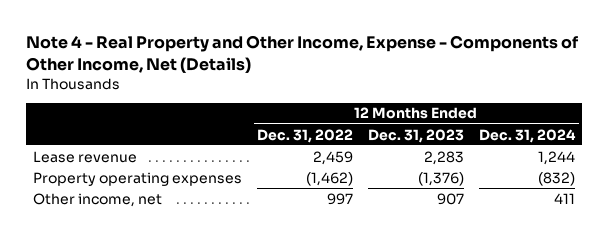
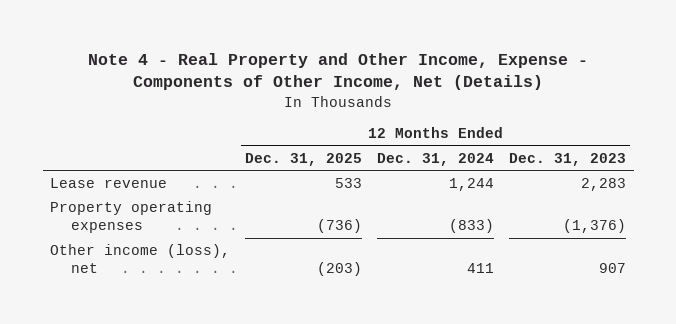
[257,128,354,143] Dec. 31, 2022 -> none
none -> [245,152,363,166] Dec. 31, 2025
[538,171,576,186] (832) -> [449,219,495,234] (833)
[33,192,163,207] Other income, net -> [50,243,231,274] Other income (loss), net

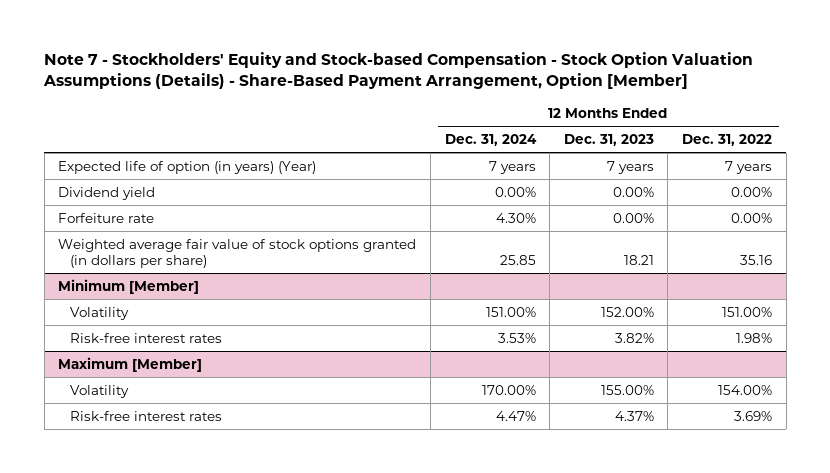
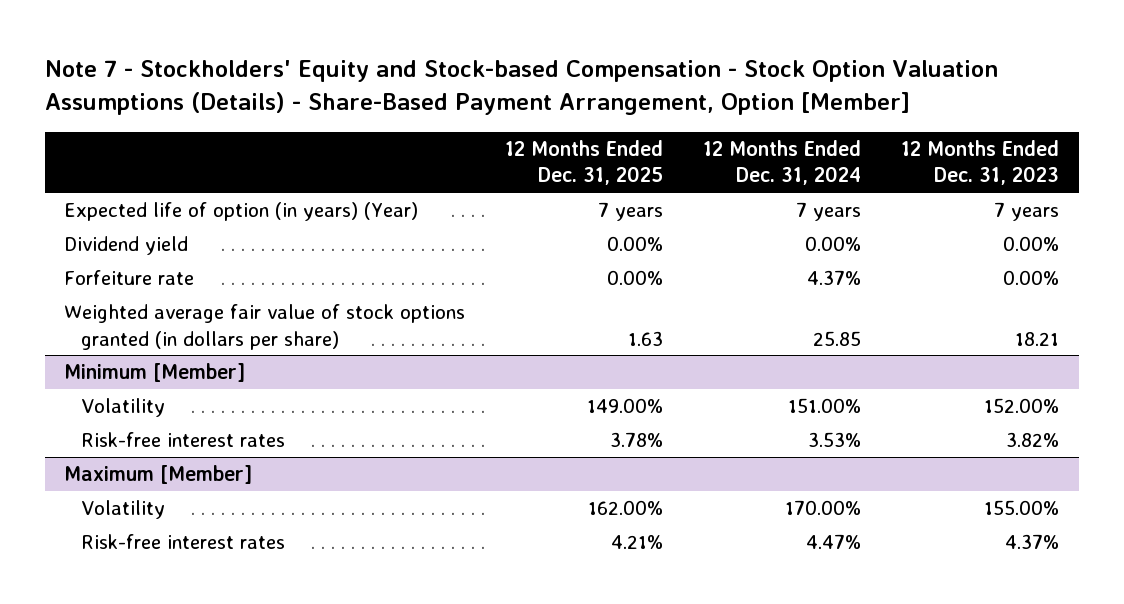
[682,133,773,146] Dec. 31, 2022 -> none
none -> [505,139,664,186] 12 Months Ended Dec. 31, 2025
[495,212,536,223] 4.30% -> [807,270,862,286] 4.37%

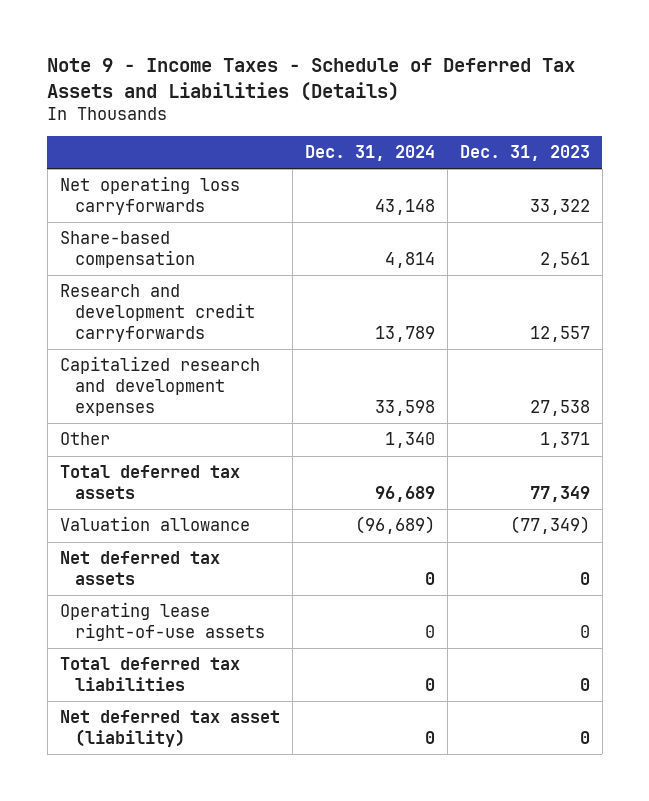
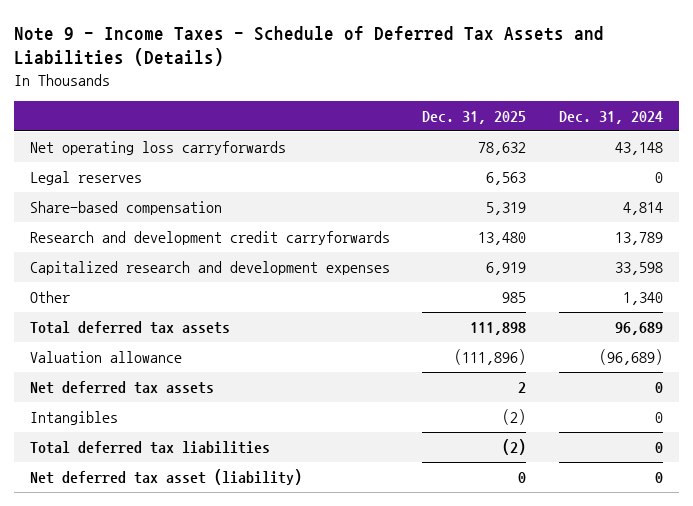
[459,145,590,162] Dec. 31, 2023 -> none
none -> [422,110,527,124] Dec. 31, 2025
none -> [30,170,143,185] Legal reserves
[59,602,265,642] Operating lease right-of-use assets -> none
none -> [30,410,119,425] Intangibles

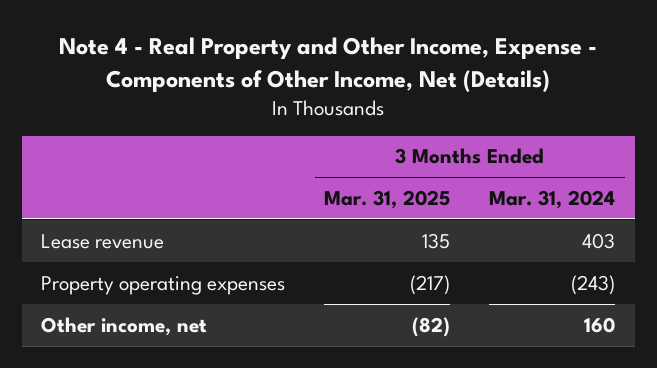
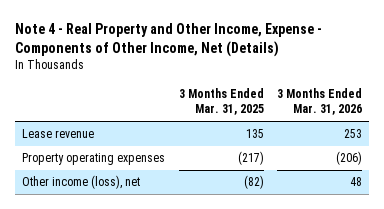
[489,189,616,209] Mar. 31, 2024 -> none
none -> [277,87,363,116] 3 Months Ended Mar. 31, 2026
[41,316,208,336] Other income, net -> [22,175,141,190] Other income (loss), net

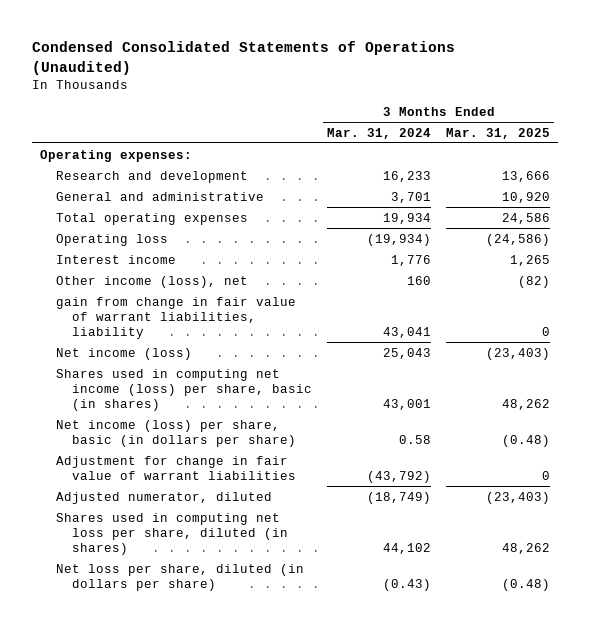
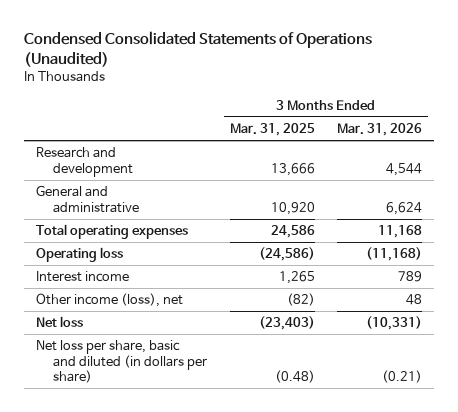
[327,127,432,139] Mar. 31, 2024 -> none
none -> [337,123,423,137] Mar. 31, 2026
[39,149,192,162] Operating expenses: -> none
[55,296,296,339] gain from change in fair value of warrant liabilities, liability -> none
[55,368,313,411] Shares used in computing net income (loss) per share, basic (in shares) -> none
[55,455,297,480] Adjustment for change in fair value of warrant liabilities -> none
[55,491,272,504] Adjusted numerator, diluted -> none
[55,512,289,555] Shares used in computing net loss per share, diluted (in shares) -> none
[55,563,304,591] Net loss per share, diluted (in dollars per share) -> none
[55,347,192,360] Net income (loss) -> [35,316,83,328] Net loss
[55,419,297,447] Net income (loss) per share, basic (in dollars per share) -> [35,340,208,384] Net loss per share, basic and diluted (in dollars per share)

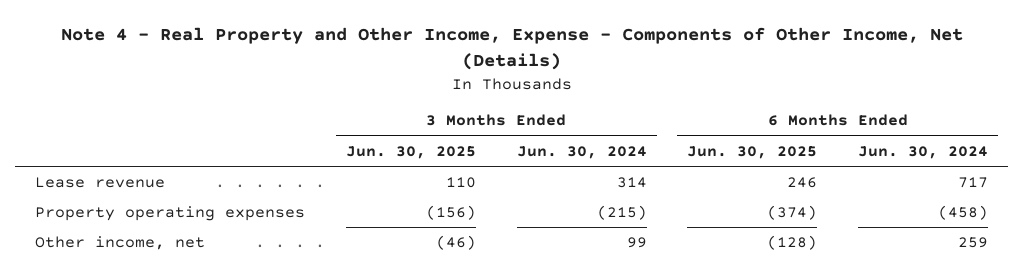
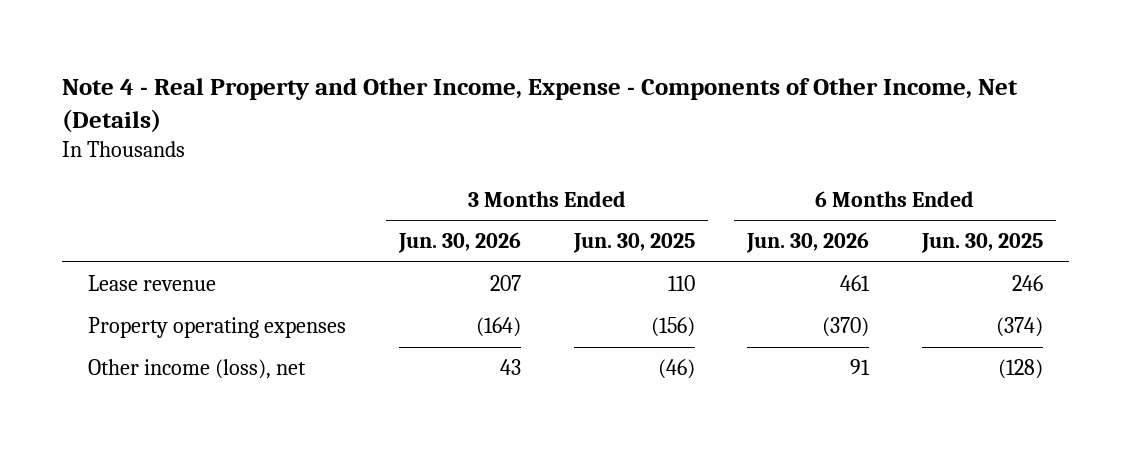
[516,145,647,159] Jun. 30, 2024 -> none
[858,145,989,159] Jun. 30, 2024 -> none
none -> [397,232,521,254] Jun. 30, 2026
none -> [746,232,870,254] Jun. 30, 2026
[34,236,205,251] Other income, net -> [88,359,307,380] Other income (loss), net

